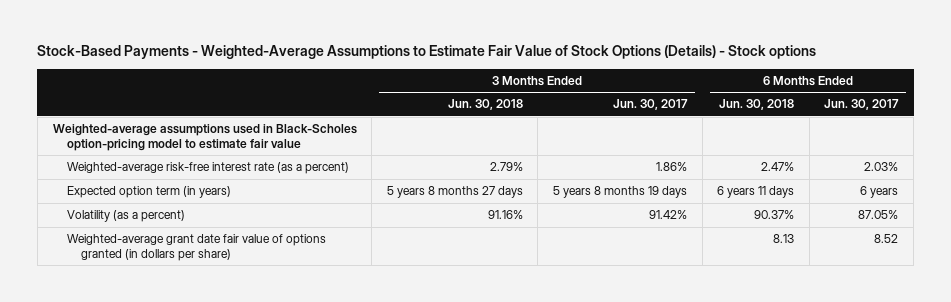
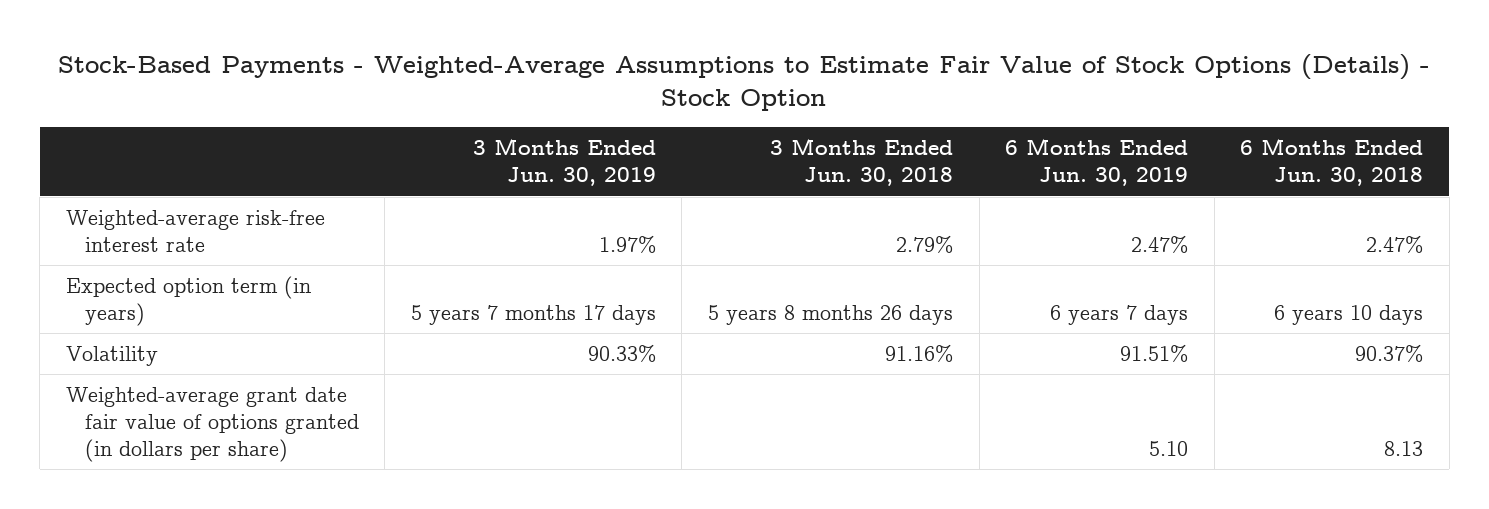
[37,45,817,60] Stock-Based Payments - Weighted-Average Assumptions to Estimate Fair Value of Stock Options (Details) - Stock options -> [58,53,1431,112] Stock-Based Payments - Weighted-Average Assumptions to Estimate Fair Value of Stock Options (Details) - Stock Option
[612,99,688,111] Jun. 30, 2017 -> none
[824,99,900,111] Jun. 30, 2017 -> none
none -> [472,138,656,187] 3 Months Ended Jun. 30, 2019
none -> [1005,138,1189,187] 6 Months Ended Jun. 30, 2019
[52,124,357,151] Weighted-average assumptions used in Black-Scholes option-pricing model to estimate fair value -> none
[66,162,349,175] Weighted-average risk-free interest rate (as a percent) -> [65,210,325,253] Weighted-average risk-free interest rate
[386,186,523,199] 5 years 8 months 27 days -> [708,305,954,326] 5 years 8 months 26 days
[717,186,795,199] 6 years 11 days -> [1274,305,1424,326] 6 years 10 days
[66,210,185,223] Volatility (as a percent) -> [65,346,158,367] Volatility

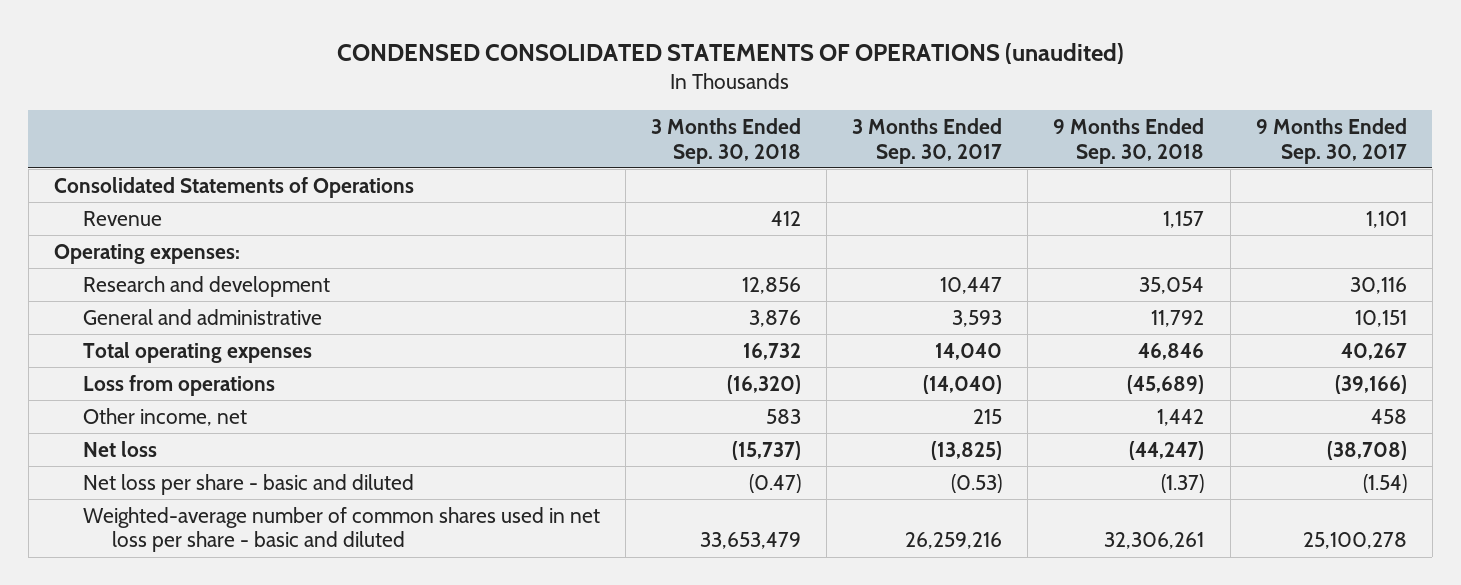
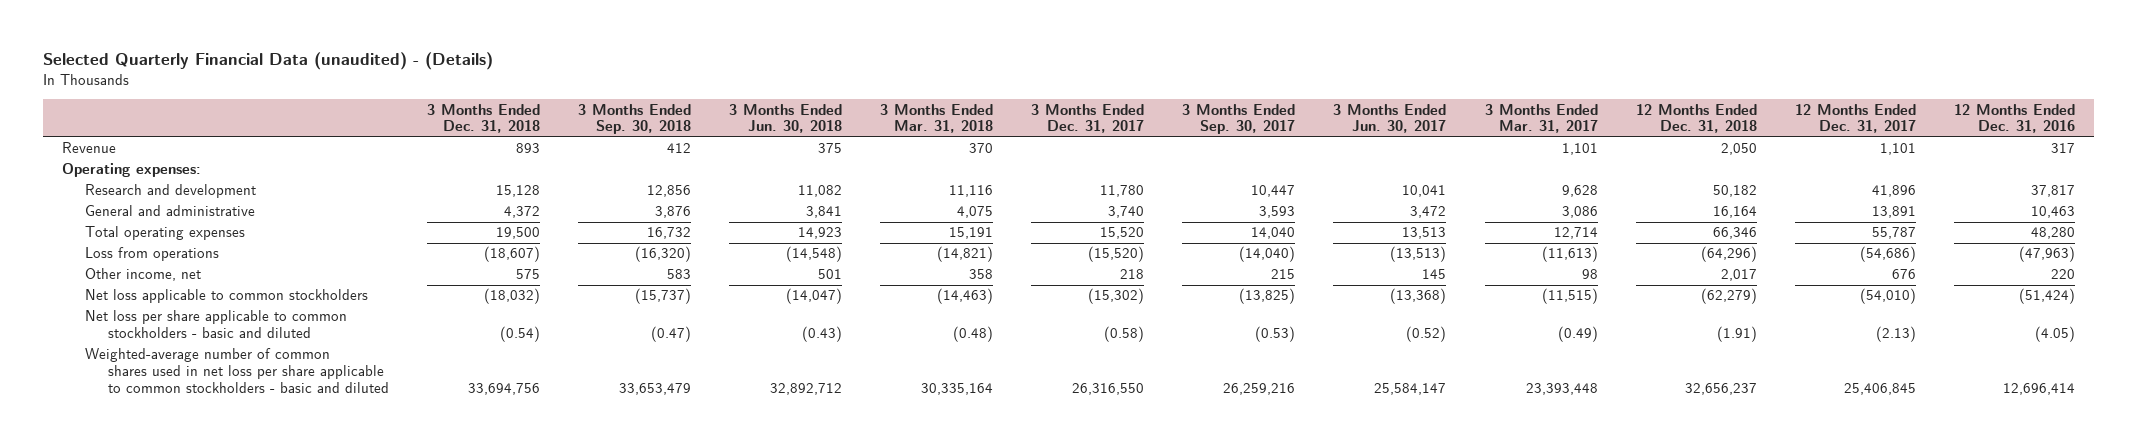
[337,42,1125,64] CONDENSED CONSOLIDATED STATEMENTS OF OPERATIONS (unaudited) -> [42,52,493,71] Selected Quarterly Financial Data (unaudited) - (Details)
[1053,118,1205,164] 9 Months Ended Sep. 30, 2018 -> none
[1255,118,1407,164] 9 Months Ended Sep. 30, 2017 -> none
none -> [427,103,541,134] 3 Months Ended Dec. 31, 2018
none -> [729,103,843,134] 3 Months Ended Jun. 30, 2018
none -> [880,103,994,134] 3 Months Ended Mar. 31, 2018
none -> [1031,103,1145,134] 3 Months Ended Dec. 31, 2017
none -> [1333,103,1447,134] 3 Months Ended Jun. 30, 2017
none -> [1484,103,1598,134] 3 Months Ended Mar. 31, 2017
none -> [1635,103,1757,134] 12 Months Ended Dec. 31, 2018
none -> [1794,103,1916,134] 12 Months Ended Dec. 31, 2017
none -> [1953,103,2075,134] 12 Months Ended Dec. 31, 2016
[53,176,414,198] Consolidated Statements of Operations -> none
[82,440,157,457] Net loss -> [84,289,368,304] Net loss applicable to common stockholders
[82,473,414,495] Net loss per share - basic and diluted -> [84,310,347,339] Net loss per share applicable to common stockholders - basic and diluted
[82,506,600,553] Weighted-average number of common shares used in net loss per share - basic and diluted -> [84,348,389,394] Weighted-average number of common shares used in net loss per share applicable to common stockholders - basic and diluted

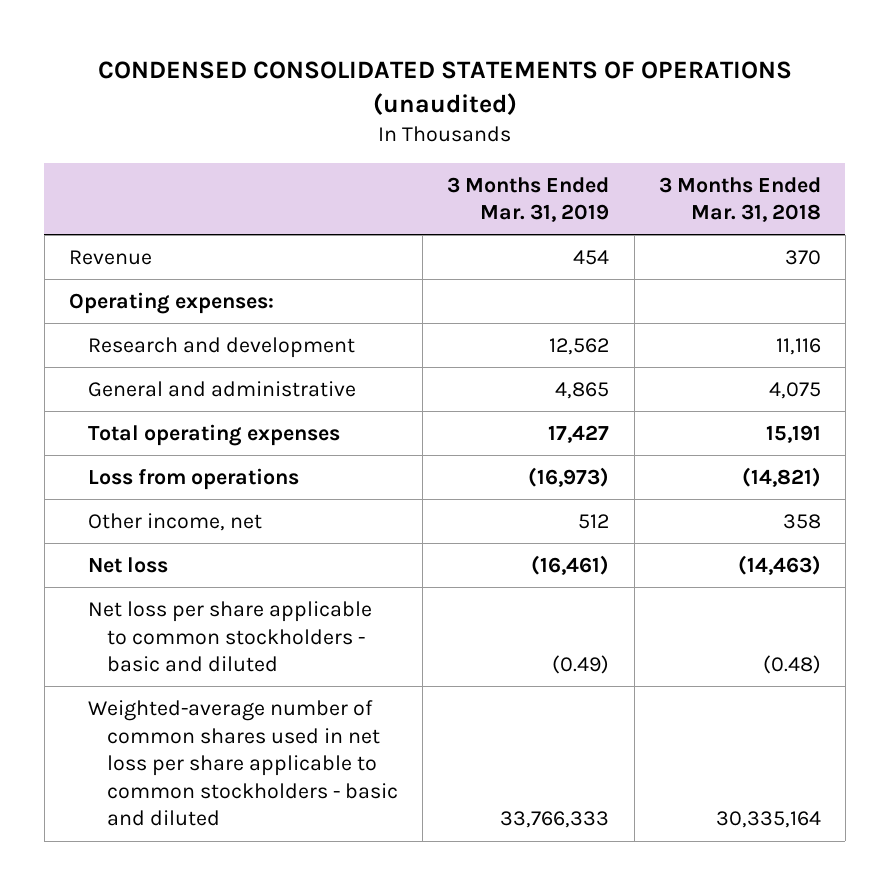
[42,52,493,71] Selected Quarterly Financial Data (unaudited) - (Details) -> [97,60,792,115] CONDENSED CONSOLIDATED STATEMENTS OF OPERATIONS (unaudited)
[427,103,541,134] 3 Months Ended Dec. 31, 2018 -> none
[578,103,692,135] 3 Months Ended Sep. 30, 2018 -> none
[729,103,843,134] 3 Months Ended Jun. 30, 2018 -> none
[1031,103,1145,134] 3 Months Ended Dec. 31, 2017 -> none
[1182,103,1296,135] 3 Months Ended Sep. 30, 2017 -> none
[1333,103,1447,134] 3 Months Ended Jun. 30, 2017 -> none
[1484,103,1598,134] 3 Months Ended Mar. 31, 2017 -> none
[1635,103,1757,134] 12 Months Ended Dec. 31, 2018 -> none
[1794,103,1916,134] 12 Months Ended Dec. 31, 2017 -> none
[1953,103,2075,134] 12 Months Ended Dec. 31, 2016 -> none
none -> [447,176,610,223] 3 Months Ended Mar. 31, 2019
[84,289,368,304] Net loss applicable to common stockholders -> [87,556,168,573] Net loss

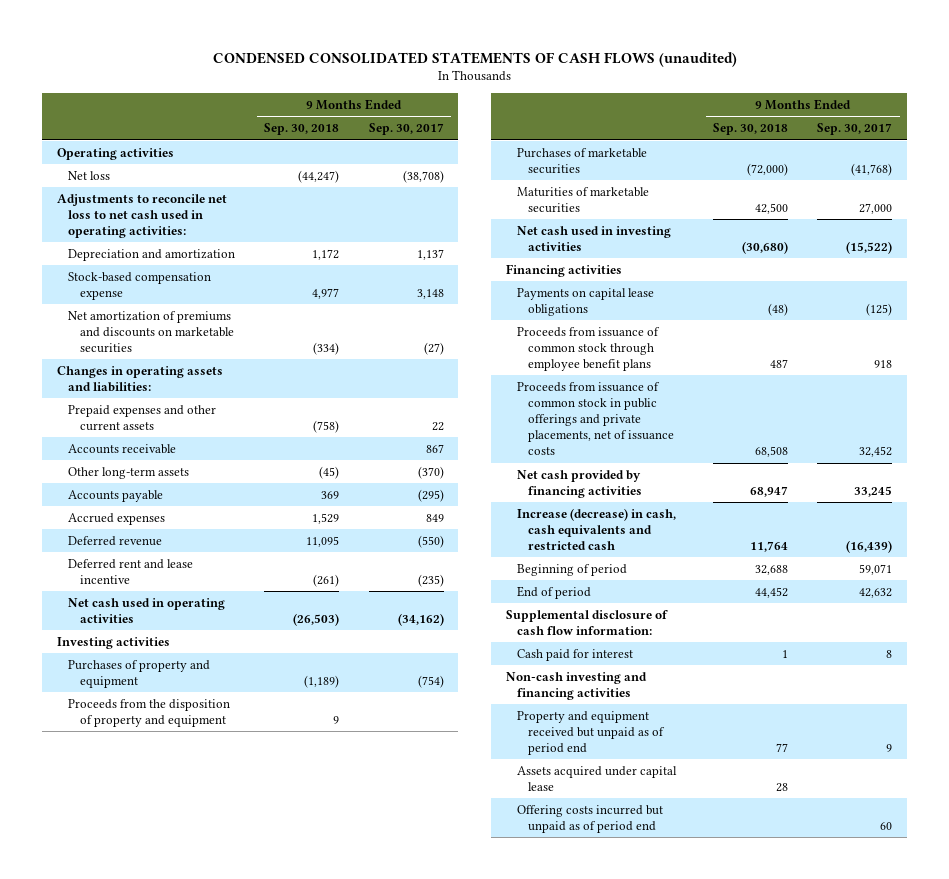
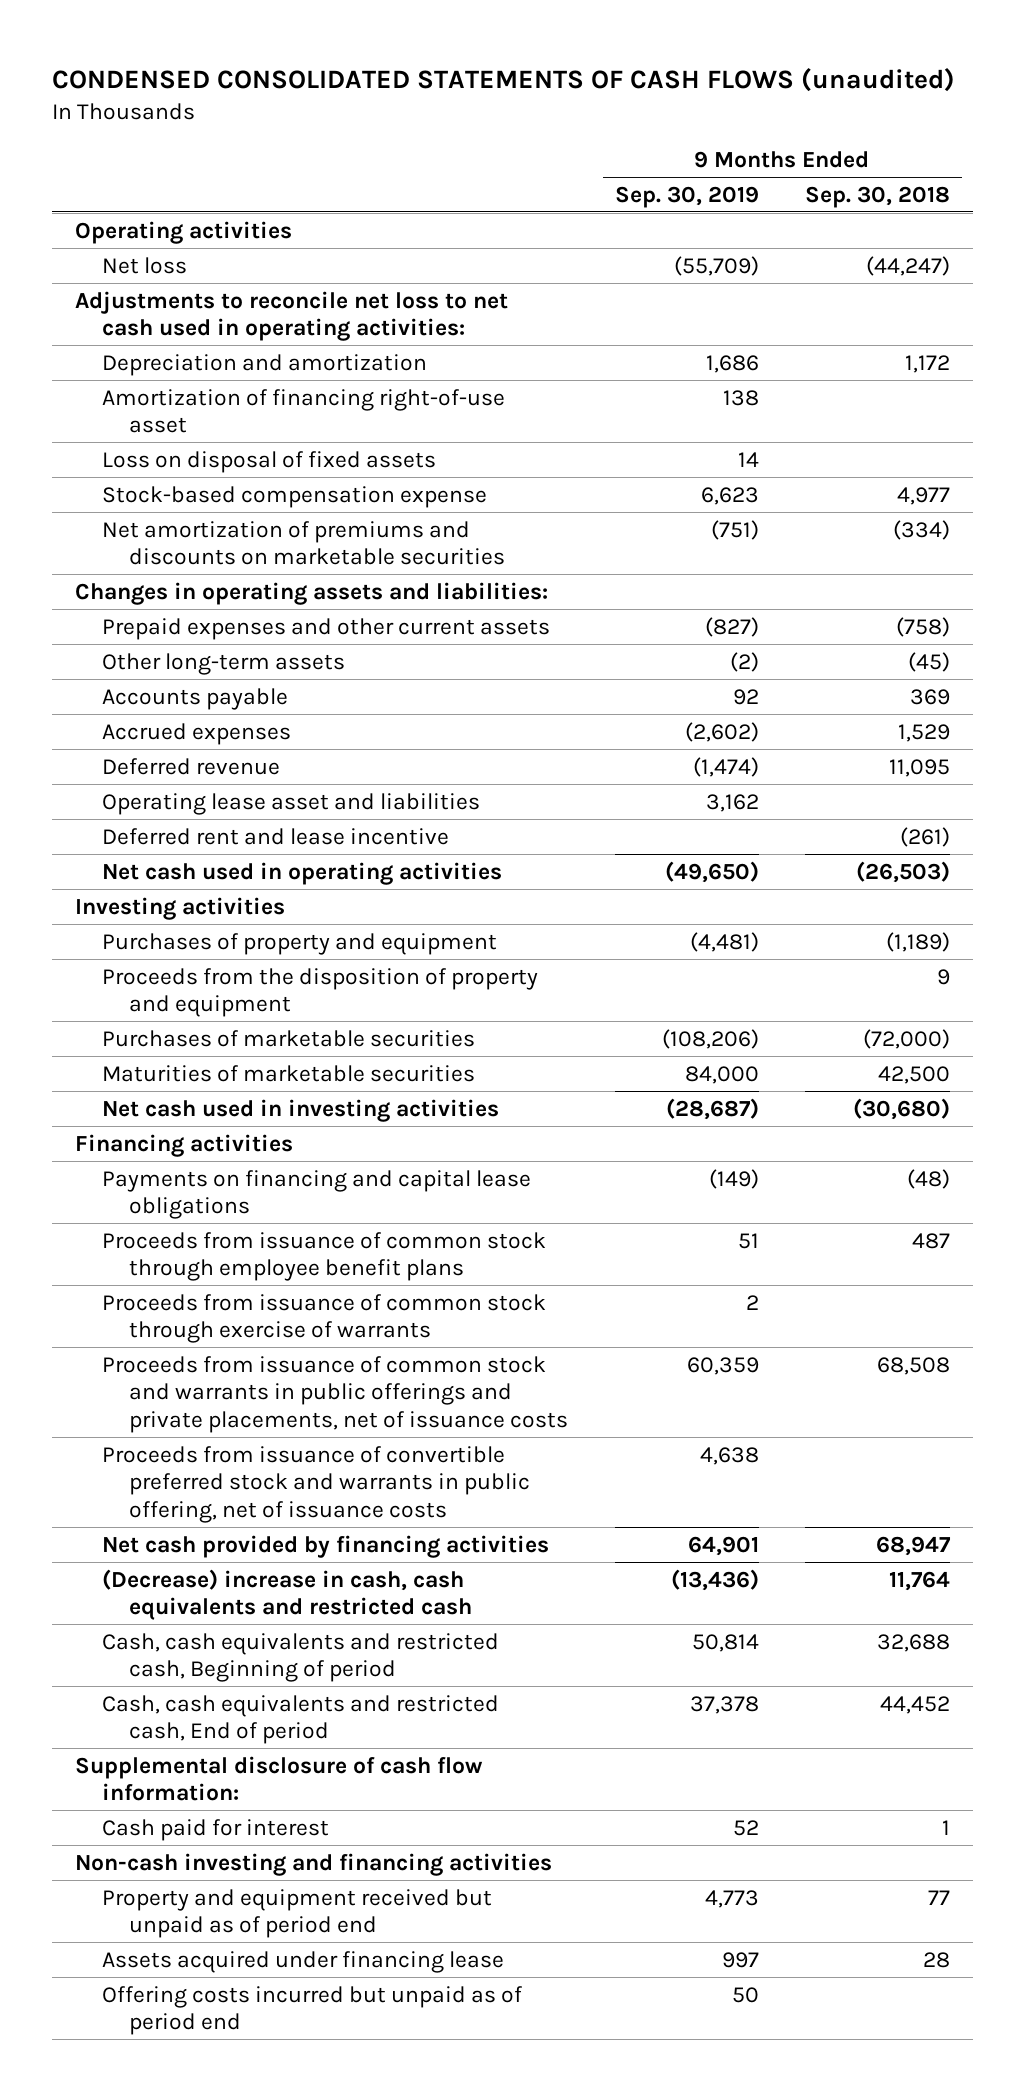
[368,123,444,136] Sep. 30, 2017 -> none
none -> [614,185,759,208] Sep. 30, 2019
none -> [102,388,506,434] Amortization of financing right-of-use asset
none -> [102,450,437,473] Loss on disposal of fixed assets
[68,443,177,454] Accounts receivable -> none
none -> [102,792,481,815] Operating lease asset and liabilities
[516,287,654,316] Payments on capital lease obligations -> [102,1169,532,1220] Payments on financing and capital lease obligations
none -> [102,1293,547,1344] Proceeds from issuance of common stock through exercise of warrants
[516,381,675,456] Proceeds from issuance of common stock in public offerings and private placements, net of issuance costs -> [102,1355,569,1434] Proceeds from issuance of common stock and warrants in public offerings and private placements, net of issuance costs
none -> [102,1445,531,1524] Proceeds from issuance of convertible preferred stock and warrants in public offering, net of issuance costs
[516,507,676,551] Increase (decrease) in cash, cash equivalents and restricted cash -> [102,1568,473,1621] (Decrease) increase in cash, cash equivalents and restricted cash
[516,563,627,576] Beginning of period -> [102,1632,500,1683] Cash, cash equivalents and restricted cash, Beginning of period
[516,585,591,599] End of period -> [102,1694,500,1745] Cash, cash equivalents and restricted cash, End of period
[516,765,677,791] Assets acquired under capital lease -> [102,1950,505,1973] Assets acquired under financing lease

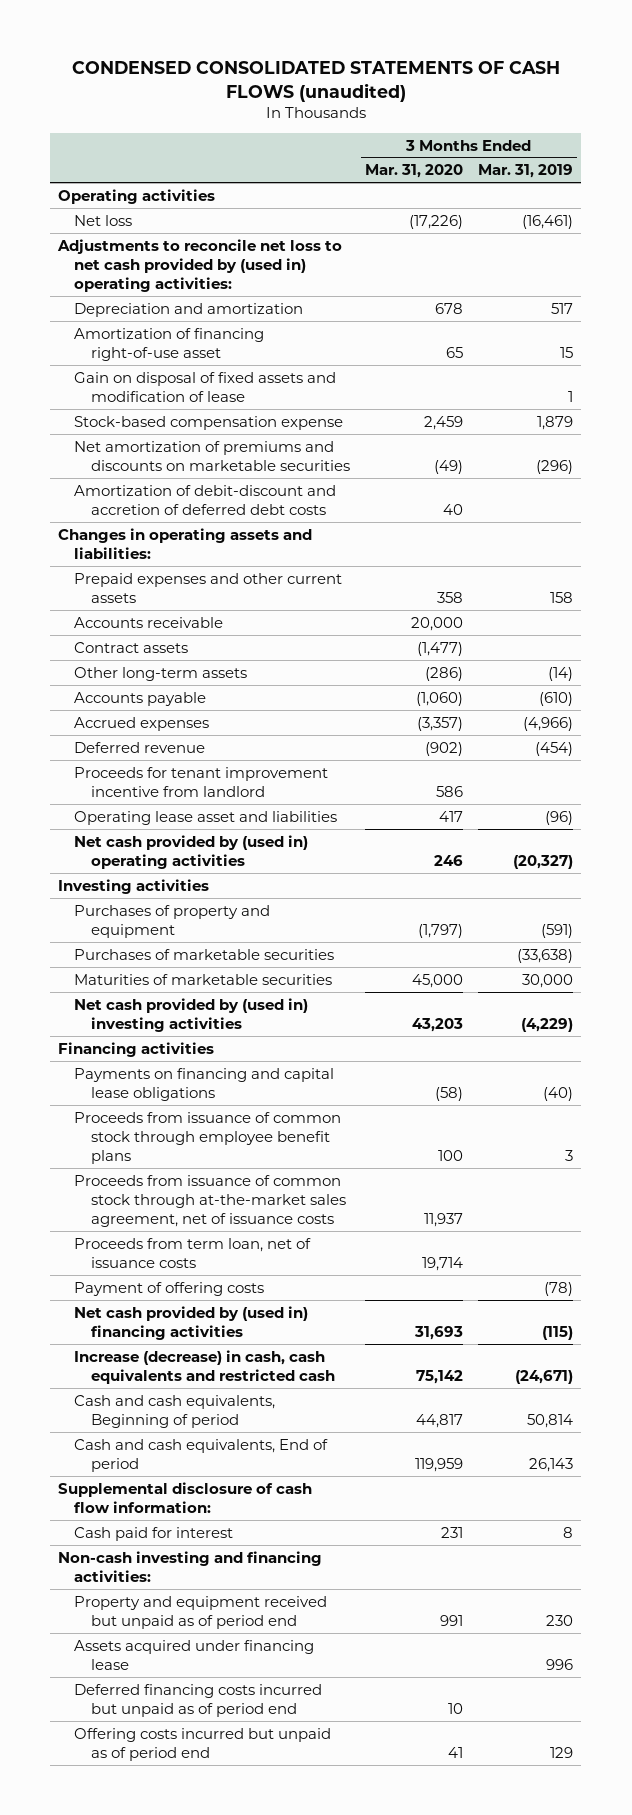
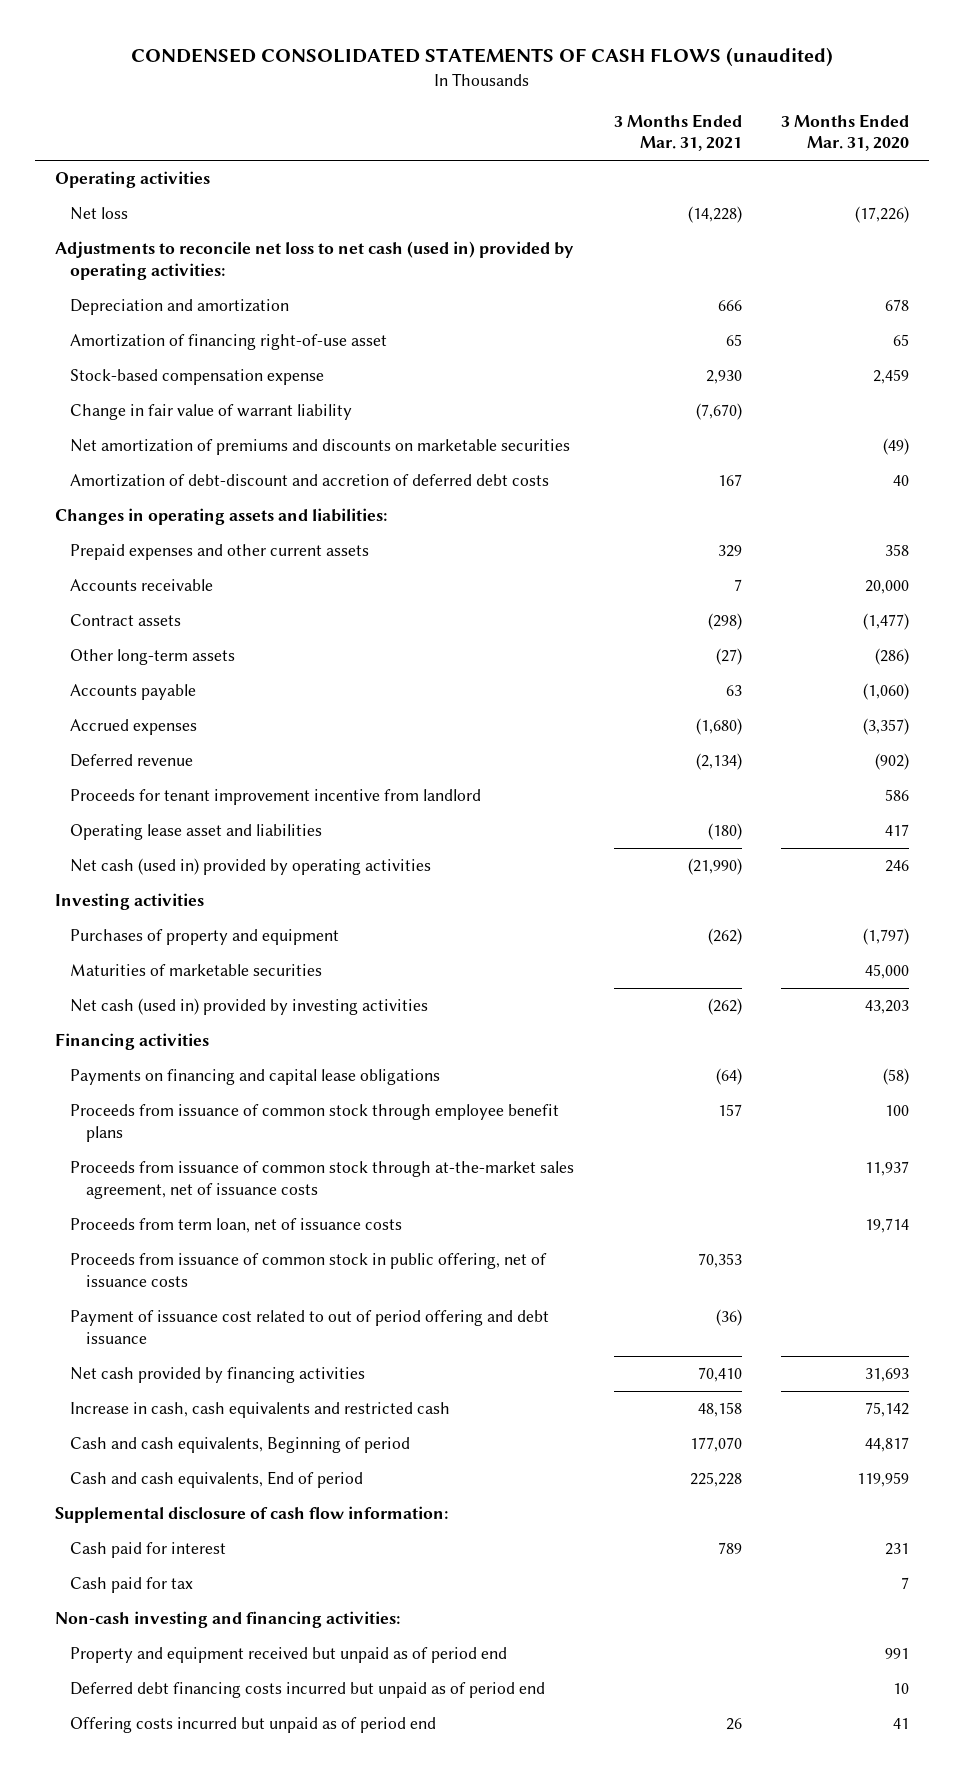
[478,164,574,179] Mar. 31, 2019 -> none
none -> [613,113,742,152] 3 Months Ended Mar. 31, 2021
[57,238,343,293] Adjustments to reconcile net loss to net cash provided by (used in) operating activities: -> [54,241,574,280] Adjustments to reconcile net loss to net cash (used in) provided by operating activities:
[74,371,337,402] Gain on disposal of fixed assets and modification of lease -> none
none -> [70,404,353,421] Change in fair value of warrant liability
[74,484,337,515] Amortization of debit-discount and accretion of deferred debt costs -> [70,474,550,488] Amortization of debt-discount and accretion of deferred debt costs
[74,834,309,869] Net cash provided by (used in) operating activities -> [70,858,432,876] Net cash (used in) provided by operating activities
[74,948,335,960] Purchases of marketable securities -> none
[74,997,309,1032] Net cash provided by (used in) investing activities -> [70,998,429,1016] Net cash (used in) provided by investing activities
[74,1281,265,1296] Payment of offering costs -> none
none -> [70,1253,548,1287] Proceeds from issuance of common stock in public offering, net of issuance costs
none -> [70,1310,550,1344] Payment of issuance cost related to out of period offering and debt issuance
[74,1305,309,1340] Net cash provided by (used in) financing activities -> [70,1367,366,1384] Net cash provided by financing activities
[74,1349,335,1384] Increase (decrease) in cash, cash equivalents and restricted cash -> [70,1402,451,1419] Increase in cash, cash equivalents and restricted cash
none -> [70,1577,194,1594] Cash paid for tax
[74,1639,315,1670] Assets acquired under financing lease -> none
[74,1683,323,1717] Deferred financing costs incurred but unpaid as of period end -> [70,1682,546,1699] Deferred debt financing costs incurred but unpaid as of period end

